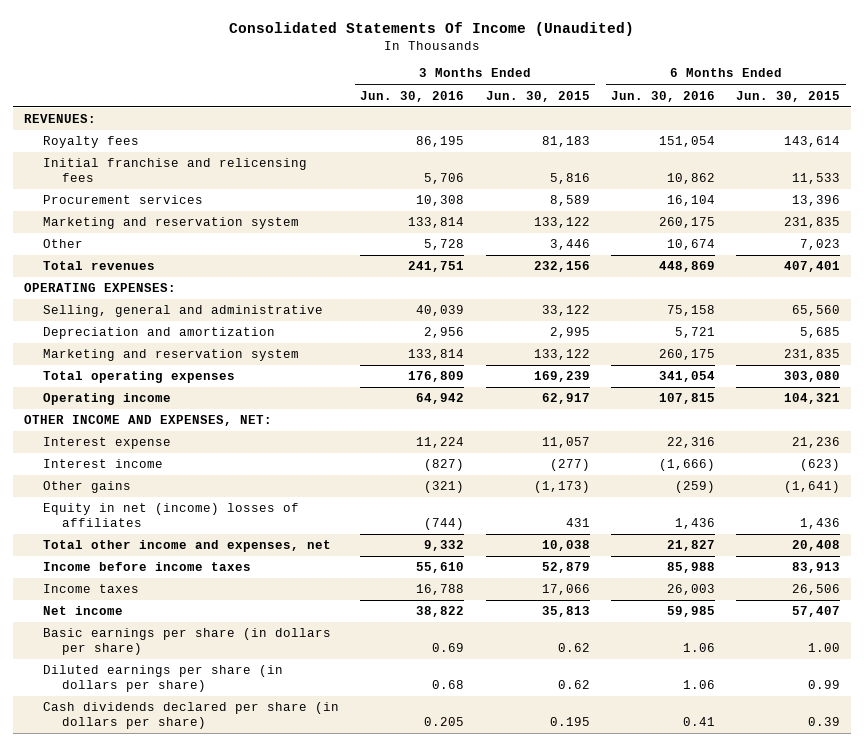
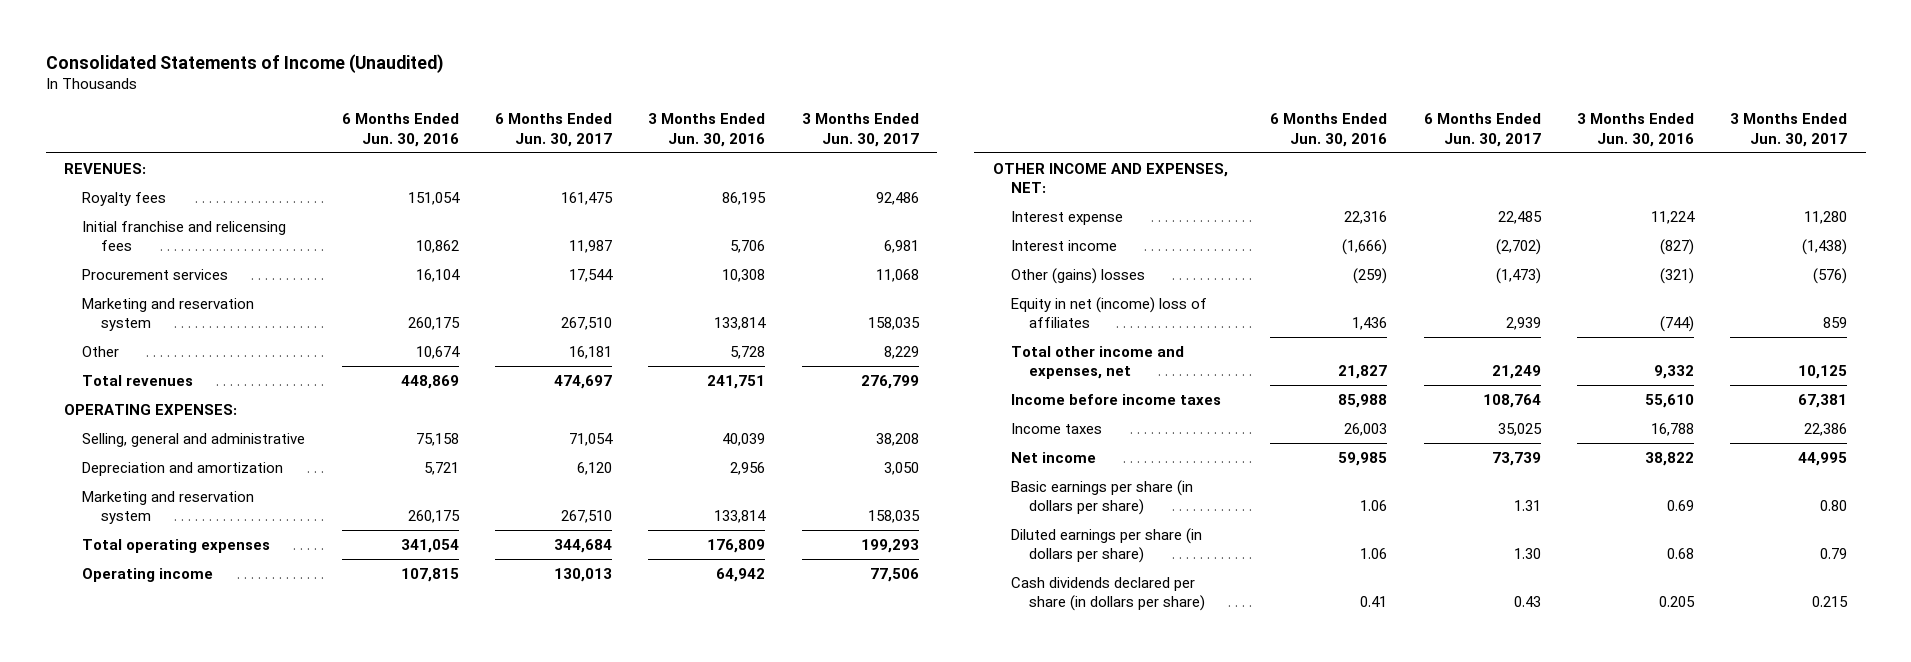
[229,21,635,36] Consolidated Statements Of Income (Unaudited) -> [45,54,444,74] Consolidated Statements of Income (Unaudited)
[485,90,590,102] Jun. 30, 2015 -> none
[736,90,841,102] Jun. 30, 2015 -> none
none -> [495,113,613,147] 6 Months Ended Jun. 30, 2017
none -> [801,113,919,147] 3 Months Ended Jun. 30, 2017
[43,481,132,494] Other gains -> [1010,267,1145,284] Other (gains) losses
[43,503,300,528] Equity in net (income) losses of affiliates -> [1010,296,1207,329] Equity in net (income) loss of affiliates

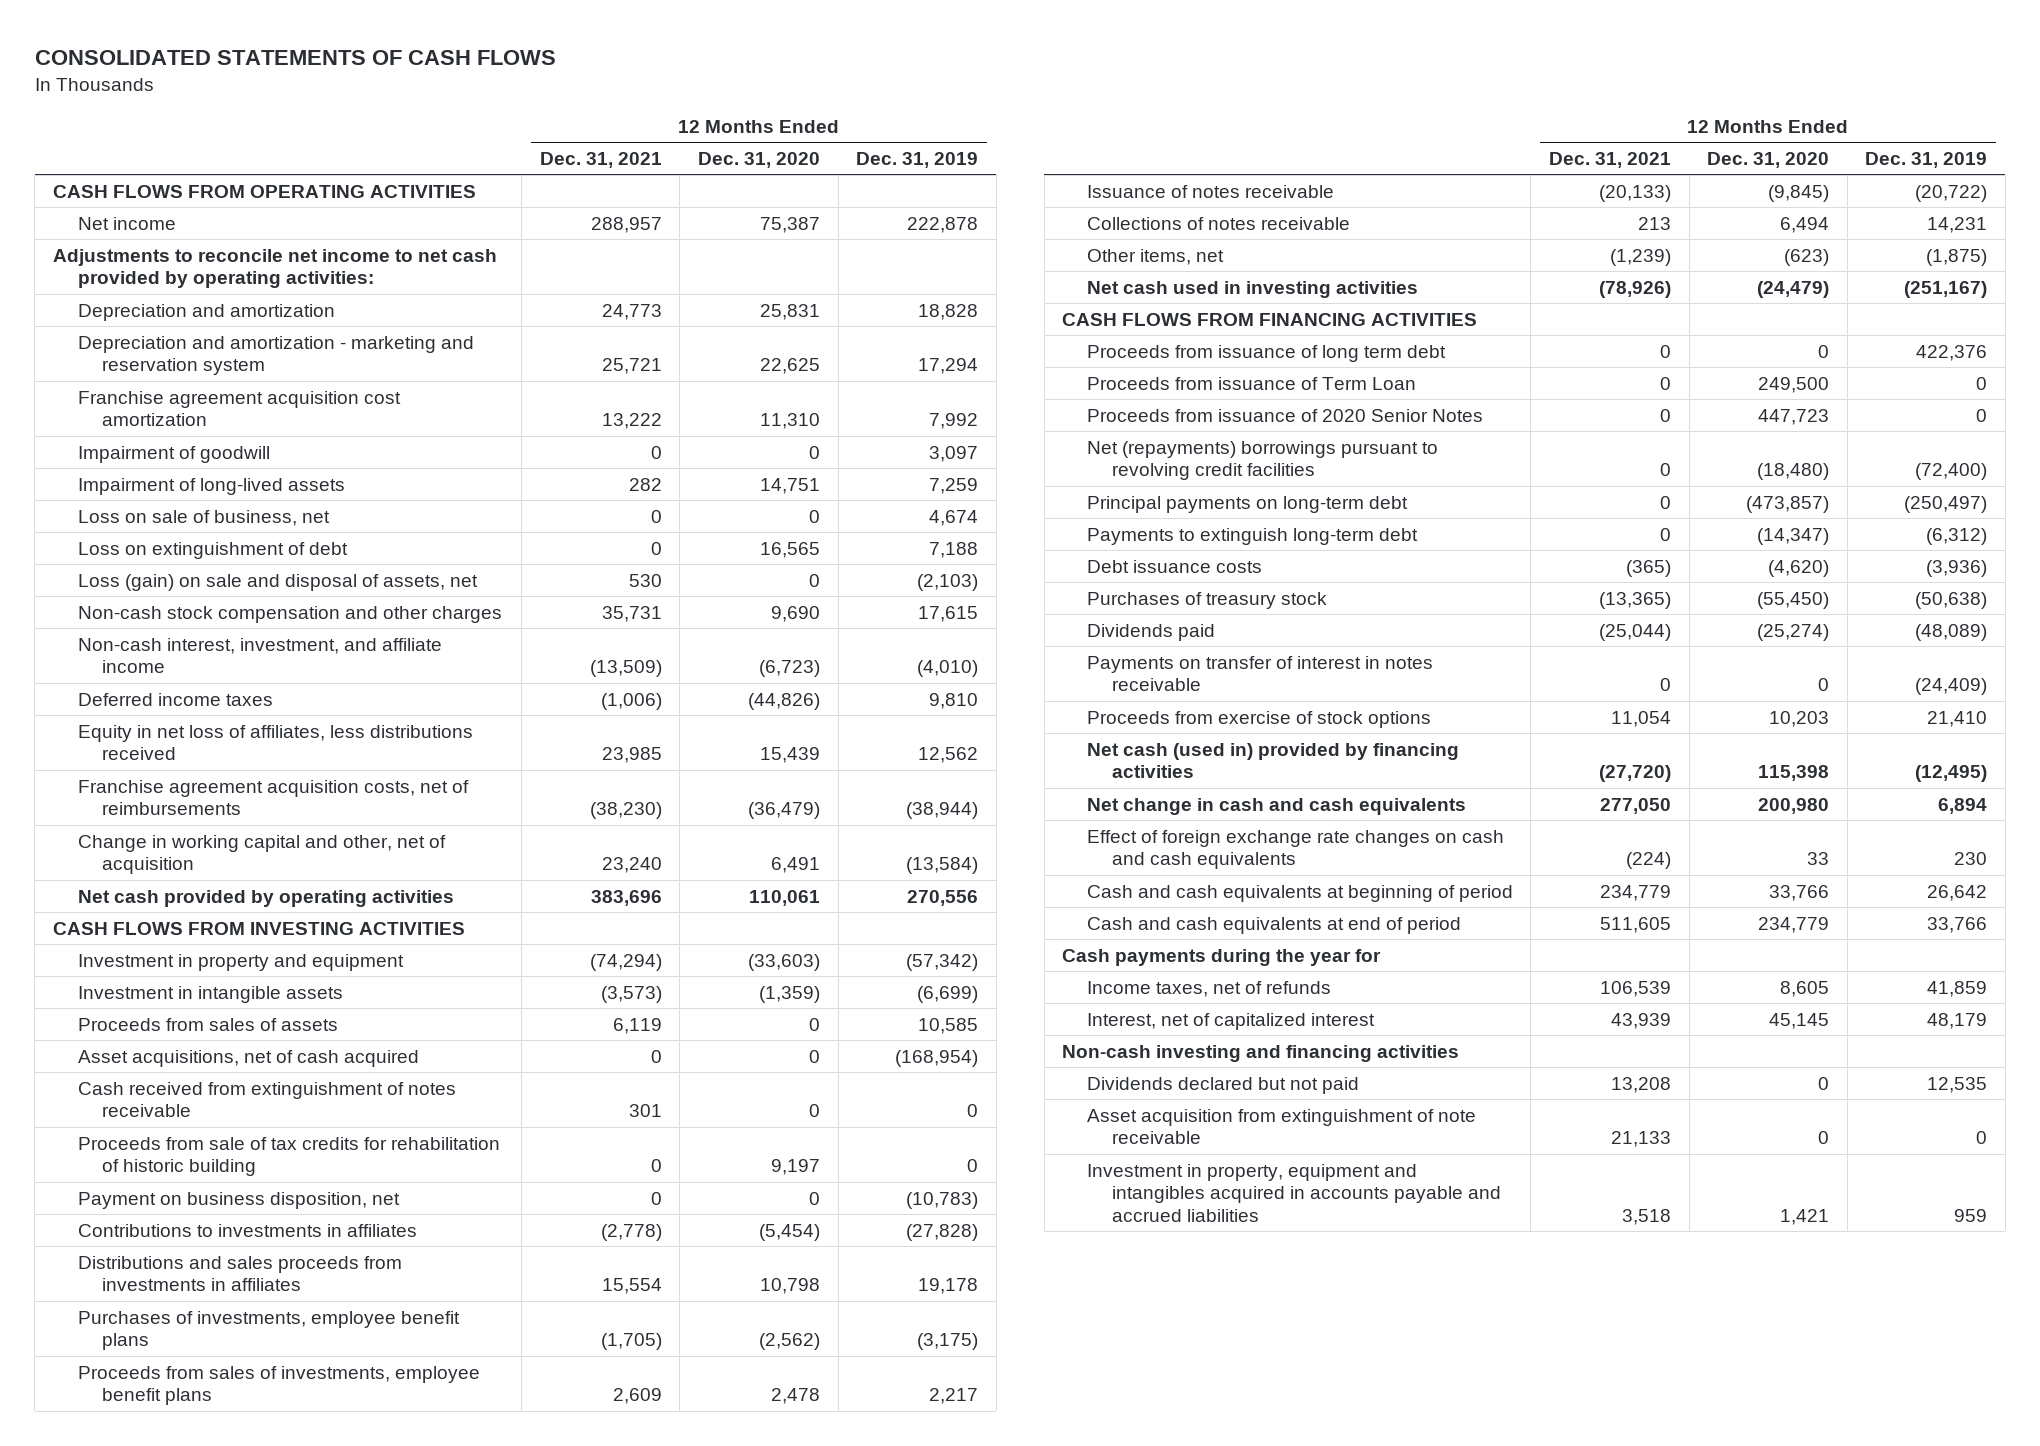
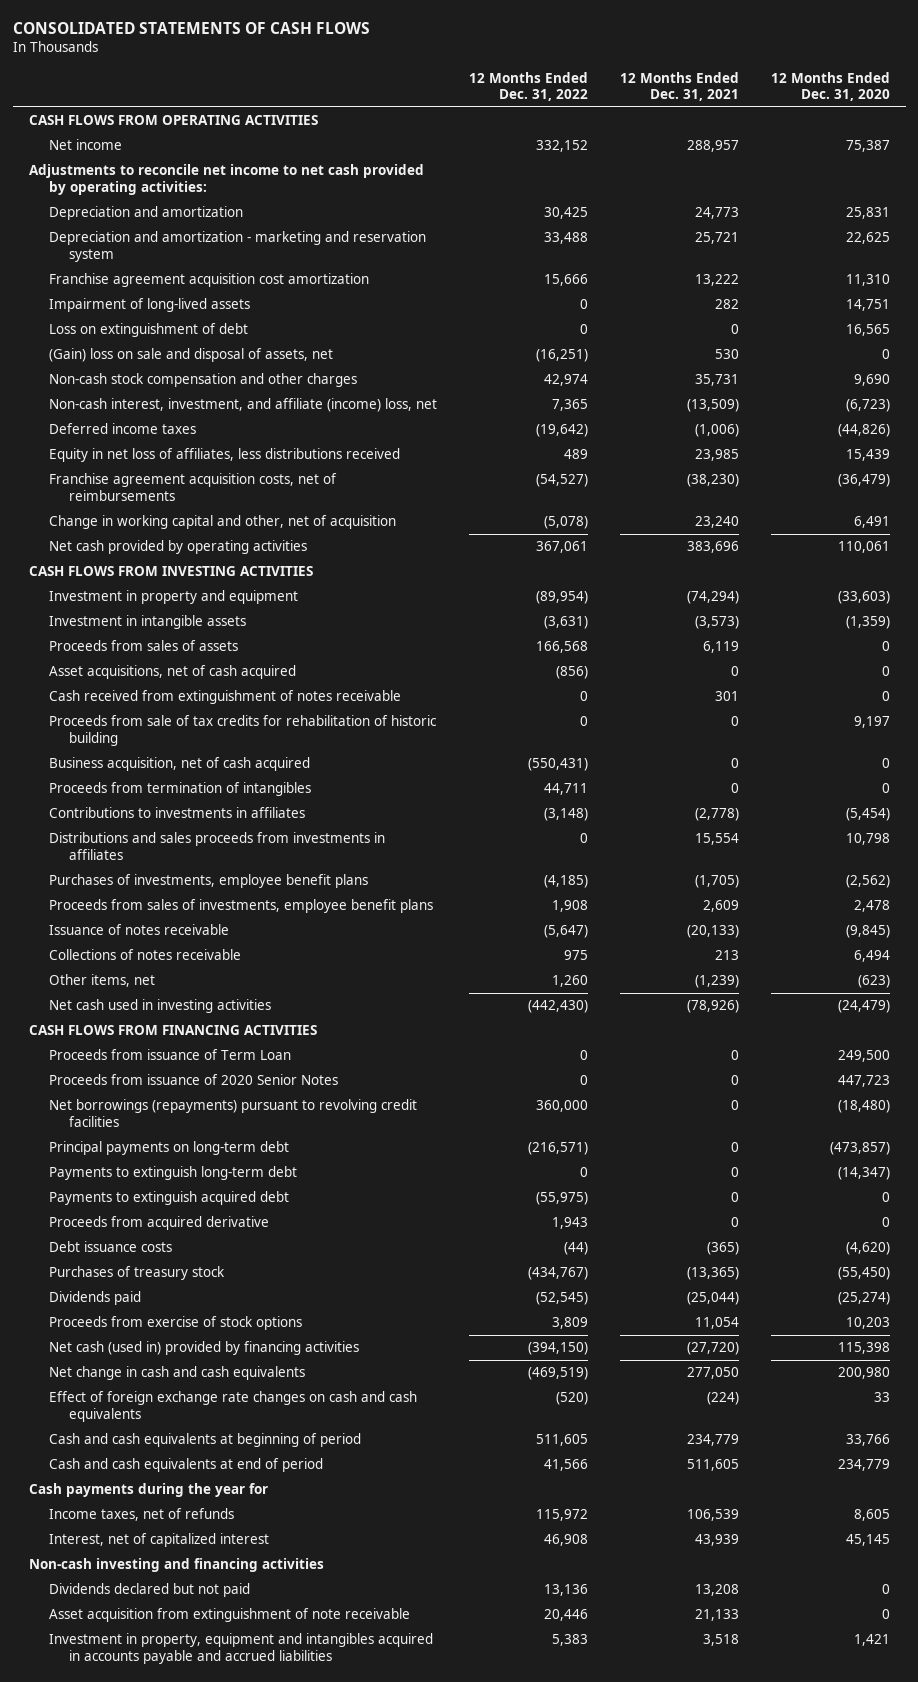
[856,151,979,168] Dec. 31, 2019 -> none
none -> [468,71,588,102] 12 Months Ended Dec. 31, 2022
[77,445,270,463] Impairment of goodwill -> none
[77,509,330,526] Loss on sale of business, net -> none
[77,573,478,591] Loss (gain) on sale and disposal of assets, net -> [48,348,333,363] (Gain) loss on sale and disposal of assets, net
[77,637,442,674] Non-cash interest, investment, and affiliate income -> [48,398,437,413] Non-cash interest, investment, and affiliate (income) loss, net
[77,1191,400,1209] Payment on business disposition, net -> none
none -> [48,757,310,772] Business acquisition, net of cash acquired
none -> [48,782,311,797] Proceeds from termination of intangibles
[1086,344,1446,362] Proceeds from issuance of long term debt -> none
[1086,440,1438,481] Net (repayments) borrowings pursuant to revolving credit facilities -> [48,1099,417,1128] Net borrowings (repayments) pursuant to revolving credit facilities
none -> [48,1191,289,1206] Payments to extinguish acquired debt
none -> [48,1216,269,1231] Proceeds from acquired derivative
[1086,655,1433,692] Payments on transfer of interest in notes receivable -> none

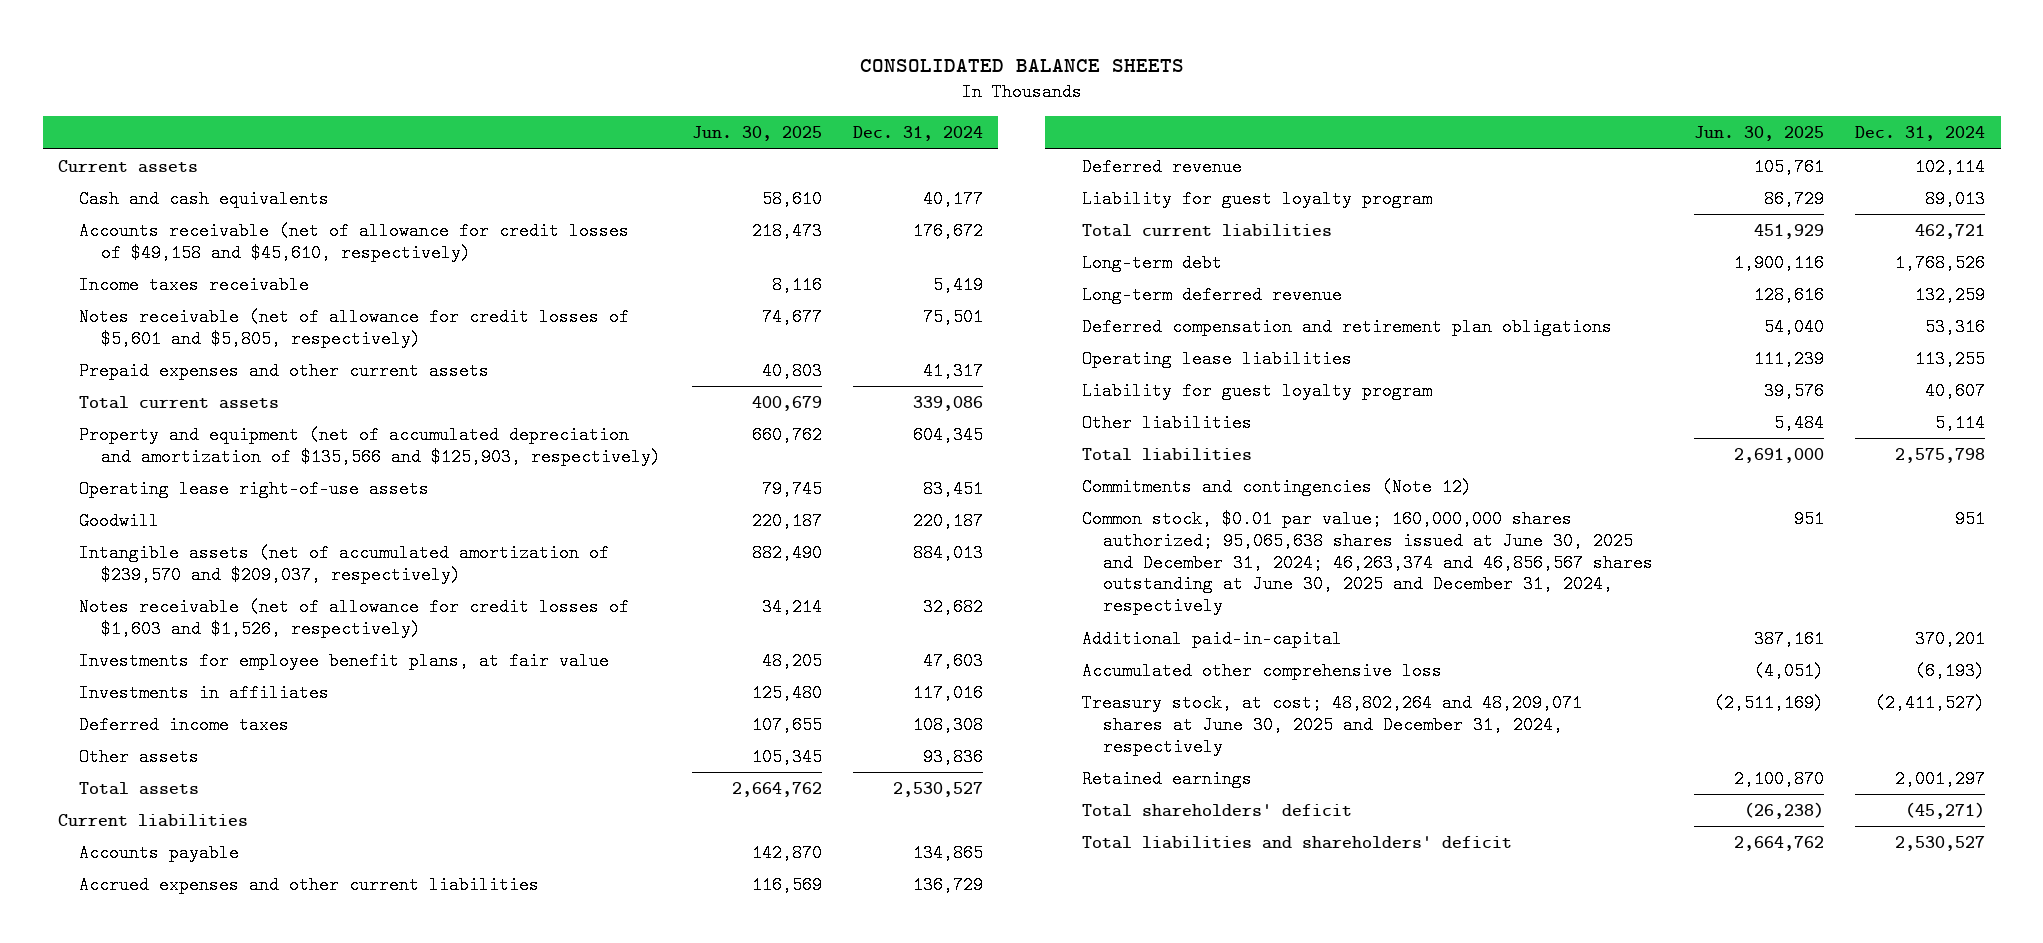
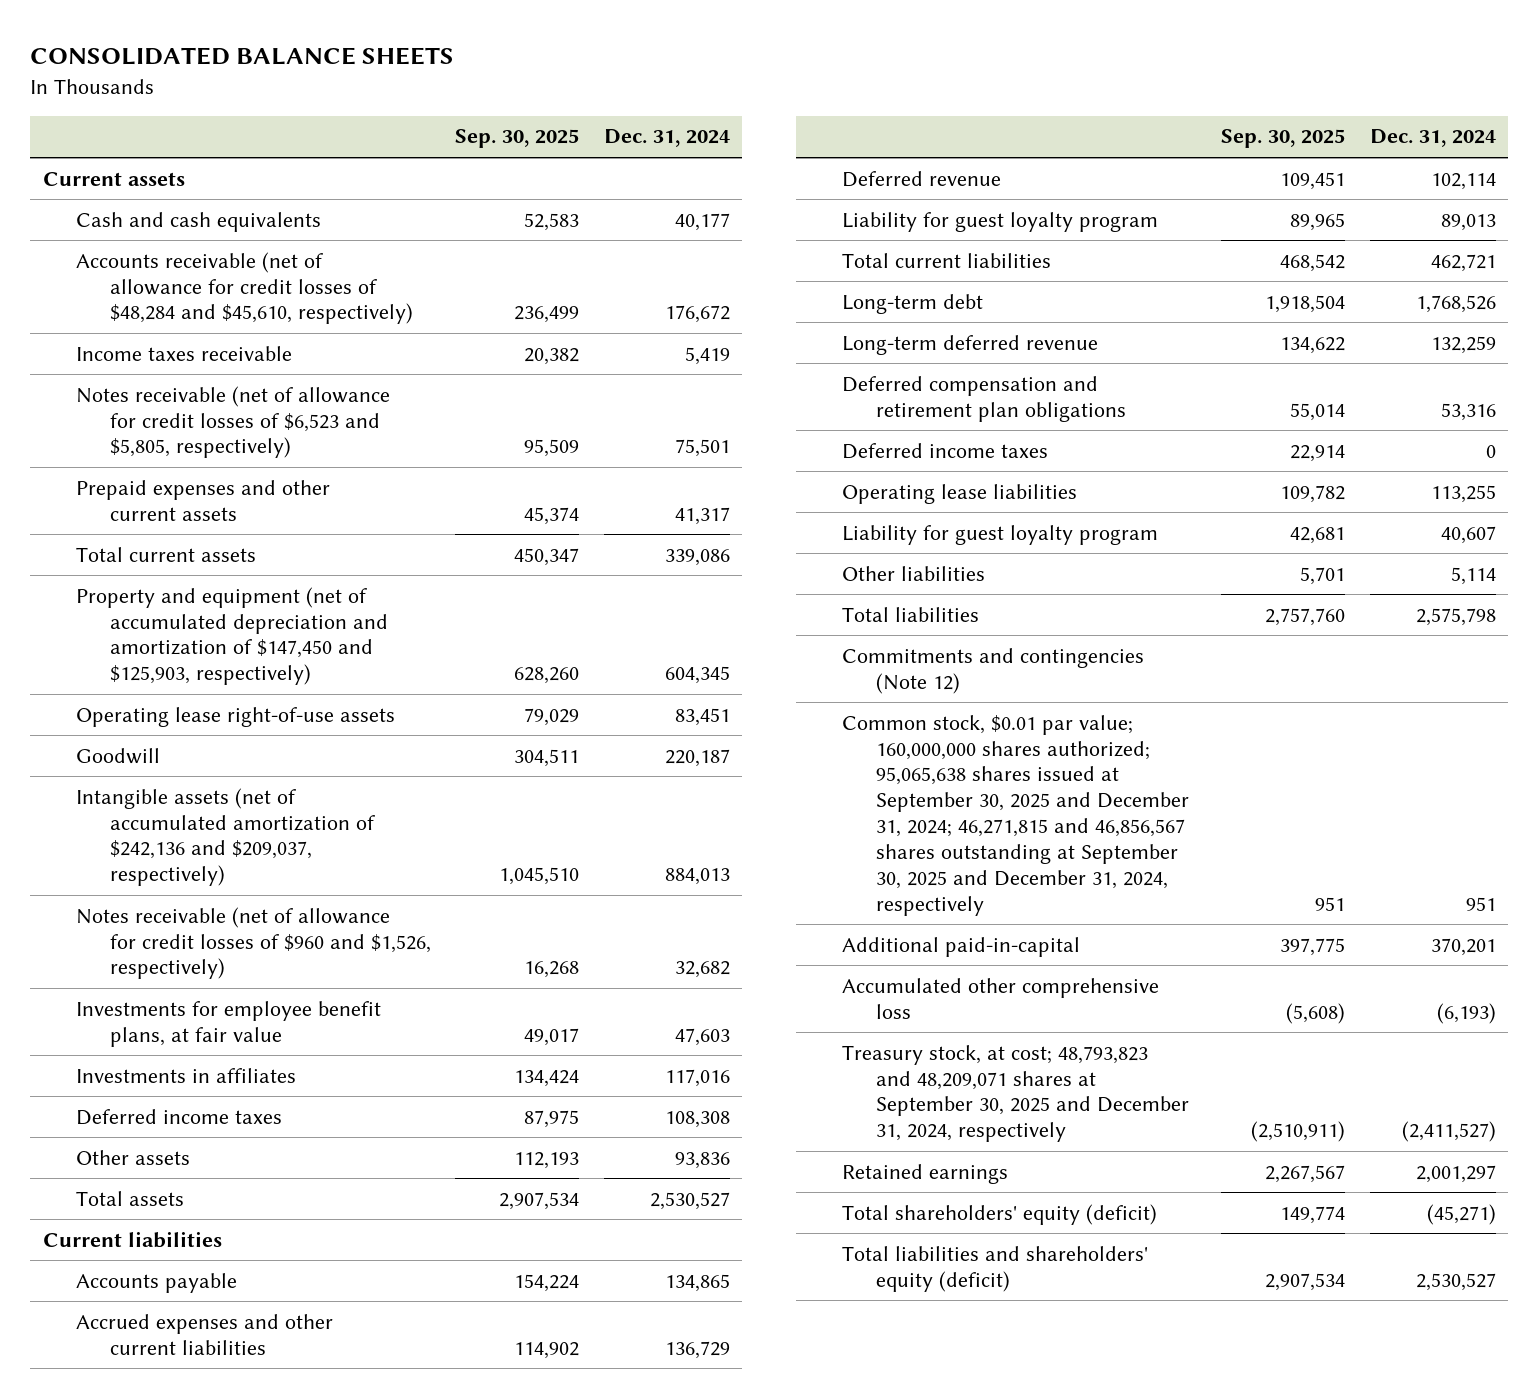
[691,126,822,142] Jun. 30, 2025 -> none
none -> [455,129,580,149] Sep. 30, 2025
[79,221,630,262] Accounts receivable (net of allowance for credit losses of $49,158 and $45,610, respectively) -> [76,251,414,325] Accounts receivable (net of allowance for credit losses of $48,284 and $45,610, respectively)
[79,307,630,348] Notes receivable (net of allowance for credit losses of $5,601 and $5,805, respectively) -> [76,385,391,459] Notes receivable (net of allowance for credit losses of $6,523 and $5,805, respectively)
[79,425,661,466] Property and equipment (net of accumulated depreciation and amortization of $135,566 and $125,903, respectively) -> [76,586,389,686] Property and equipment (net of accumulated depreciation and amortization of $147,450 and $125,903, respectively)
[79,543,610,584] Intangible assets (net of accumulated amortization of $239,570 and $209,037, respectively) -> [76,787,376,887] Intangible assets (net of accumulated amortization of $242,136 and $209,037, respectively)
[79,597,630,638] Notes receivable (net of allowance for credit losses of $1,603 and $1,526, respectively) -> [76,906,432,980] Notes receivable (net of allowance for credit losses of $960 and $1,526, respectively)
none -> [842,442,1049,459] Deferred income taxes
[1082,509,1654,616] Common stock, $0.01 par value; 160,000,000 shares authorized; 95,065,638 shares issued at June 30, 2025 and December 31, 2024; 46,263,374 and 46,856,567 shares outstanding at June 30, 2025 and December 31, 2024, respectively -> [842,714,1190,916] Common stock, $0.01 par value; 160,000,000 shares authorized; 95,065,638 shares issued at September 30, 2025 and December 31, 2024; 46,271,815 and 46,856,567 shares outstanding at September 30, 2025 and December 31, 2024, respectively
[1082,693,1583,756] Treasury stock, at cost; 48,802,264 and 48,209,071 shares at June 30, 2025 and December 31, 2024, respectively -> [842,1044,1190,1143] Treasury stock, at cost; 48,793,823 and 48,209,071 shares at September 30, 2025 and December 31, 2024, respectively
[1082,803,1353,817] Total shareholders' deficit -> [842,1203,1158,1225] Total shareholders' equity (deficit)
[1082,835,1513,849] Total liabilities and shareholders' deficit -> [842,1245,1149,1292] Total liabilities and shareholders' equity (deficit)

